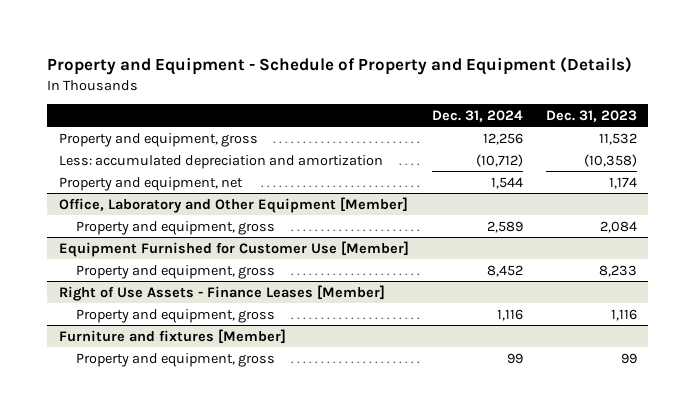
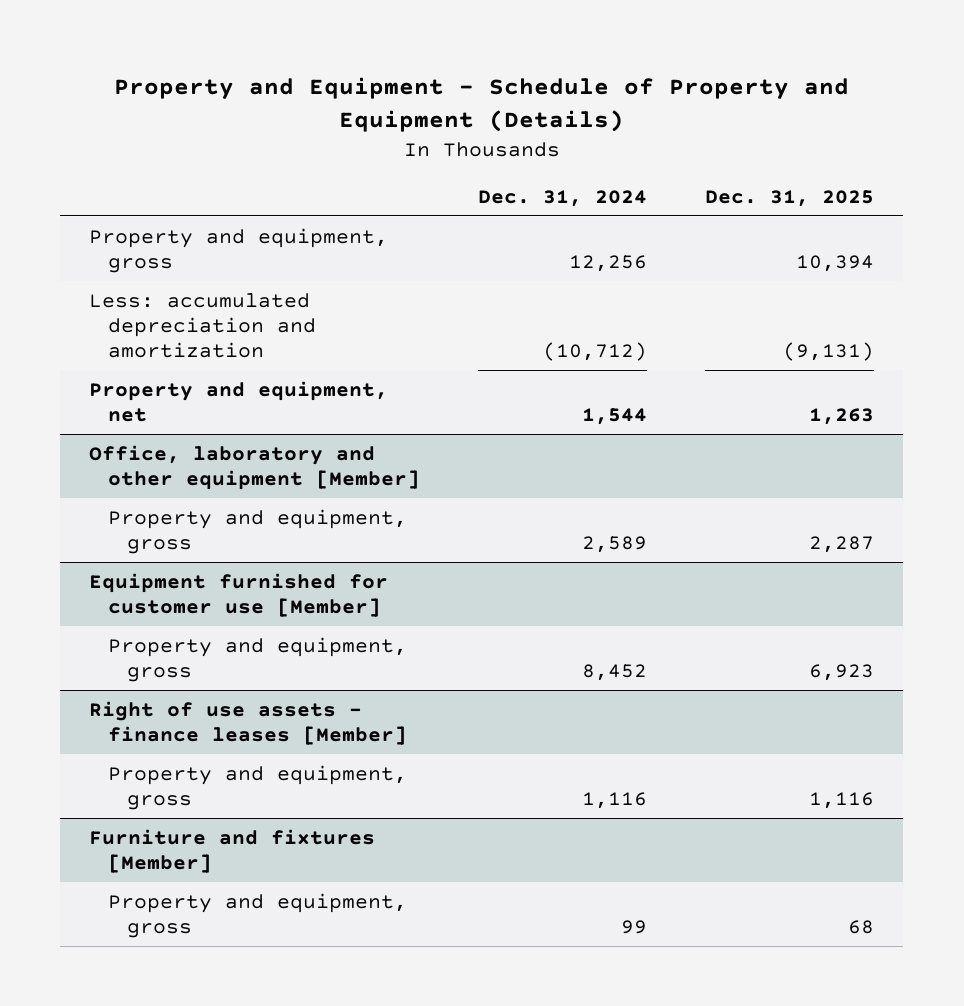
[545,109,637,122] Dec. 31, 2023 -> none
none -> [705,189,875,207] Dec. 31, 2025
[58,196,408,213] Office, Laboratory and Other Equipment [Member] -> [89,444,421,490] Office, laboratory and other equipment [Member]
[58,240,409,257] Equipment Furnished for Customer Use [Member] -> [89,572,389,617] Equipment furnished for customer use [Member]
[58,284,385,301] Right of Use Assets - Finance Leases [Member] -> [89,700,408,745] Right of use assets - finance leases [Member]

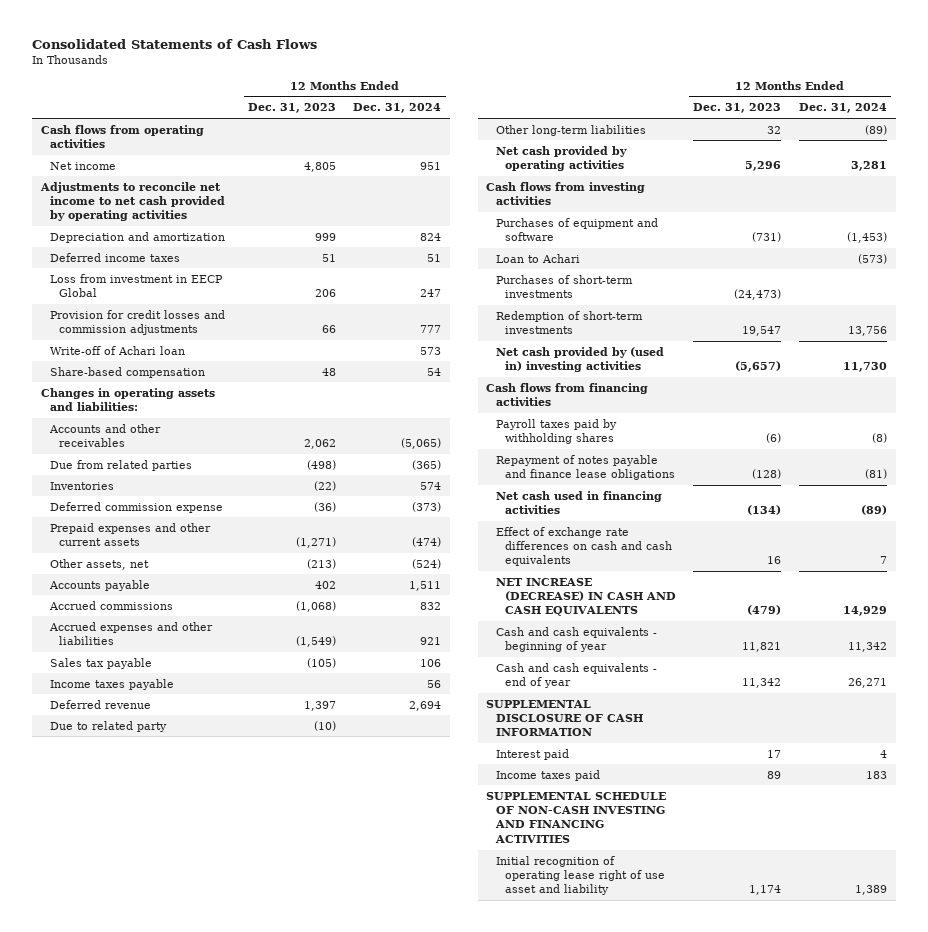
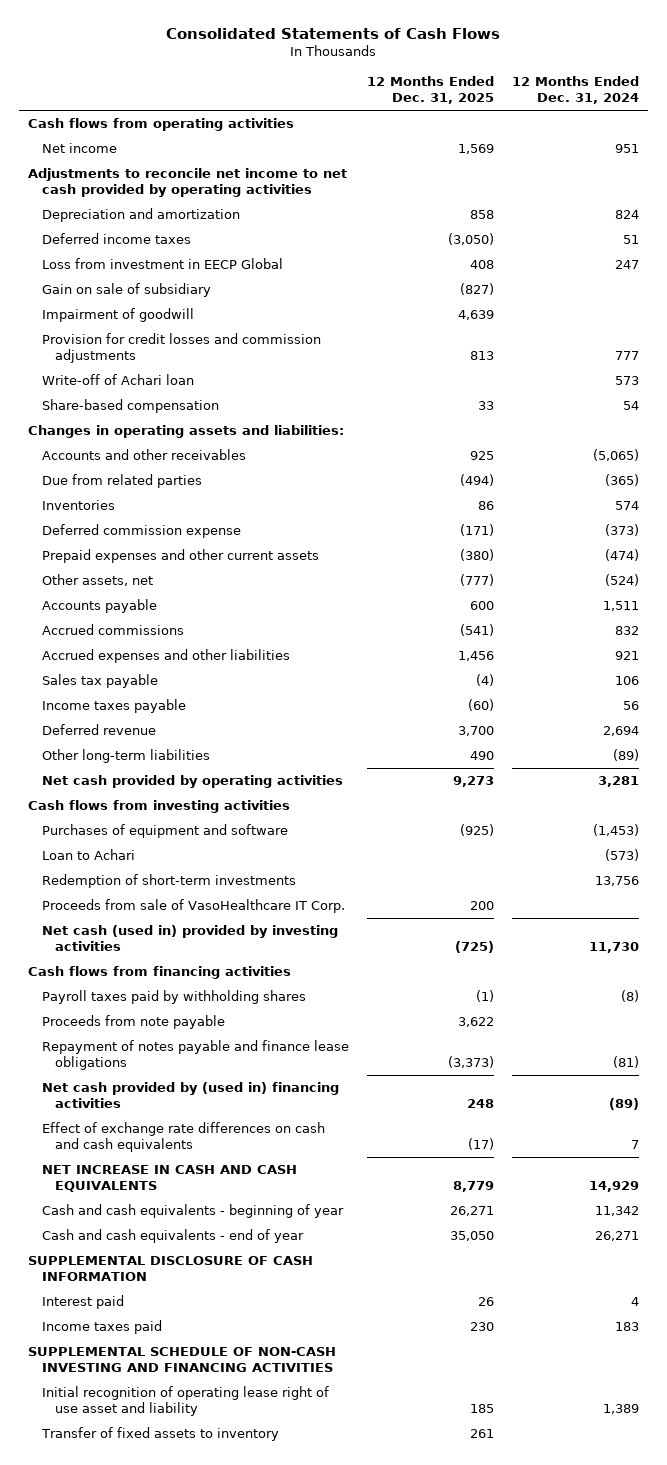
[247,103,336,114] Dec. 31, 2023 -> none
none -> [366,76,494,105] 12 Months Ended Dec. 31, 2025
none -> [41,283,211,298] Gain on sale of subsidiary
none -> [41,308,194,323] Impairment of goodwill
[50,720,168,732] Due to related party -> none
[495,274,633,299] Purchases of short-term investments -> none
none -> [41,899,345,914] Proceeds from sale of VasoHealthcare IT Corp.
[495,346,664,373] Net cash provided by (used in) investing activities -> [41,925,338,952] Net cash (used in) provided by investing activities
none -> [41,1015,225,1030] Proceeds from note payable
[495,490,662,515] Net cash used in financing activities -> [41,1082,339,1109] Net cash provided by (used in) financing activities
[495,577,677,617] NET INCREASE (DECREASE) IN CASH AND CASH EQUIVALENTS -> [41,1165,297,1193] NET INCREASE IN CASH AND CASH EQUIVALENTS
none -> [40,1427,279,1442] Transfer of fixed assets to inventory

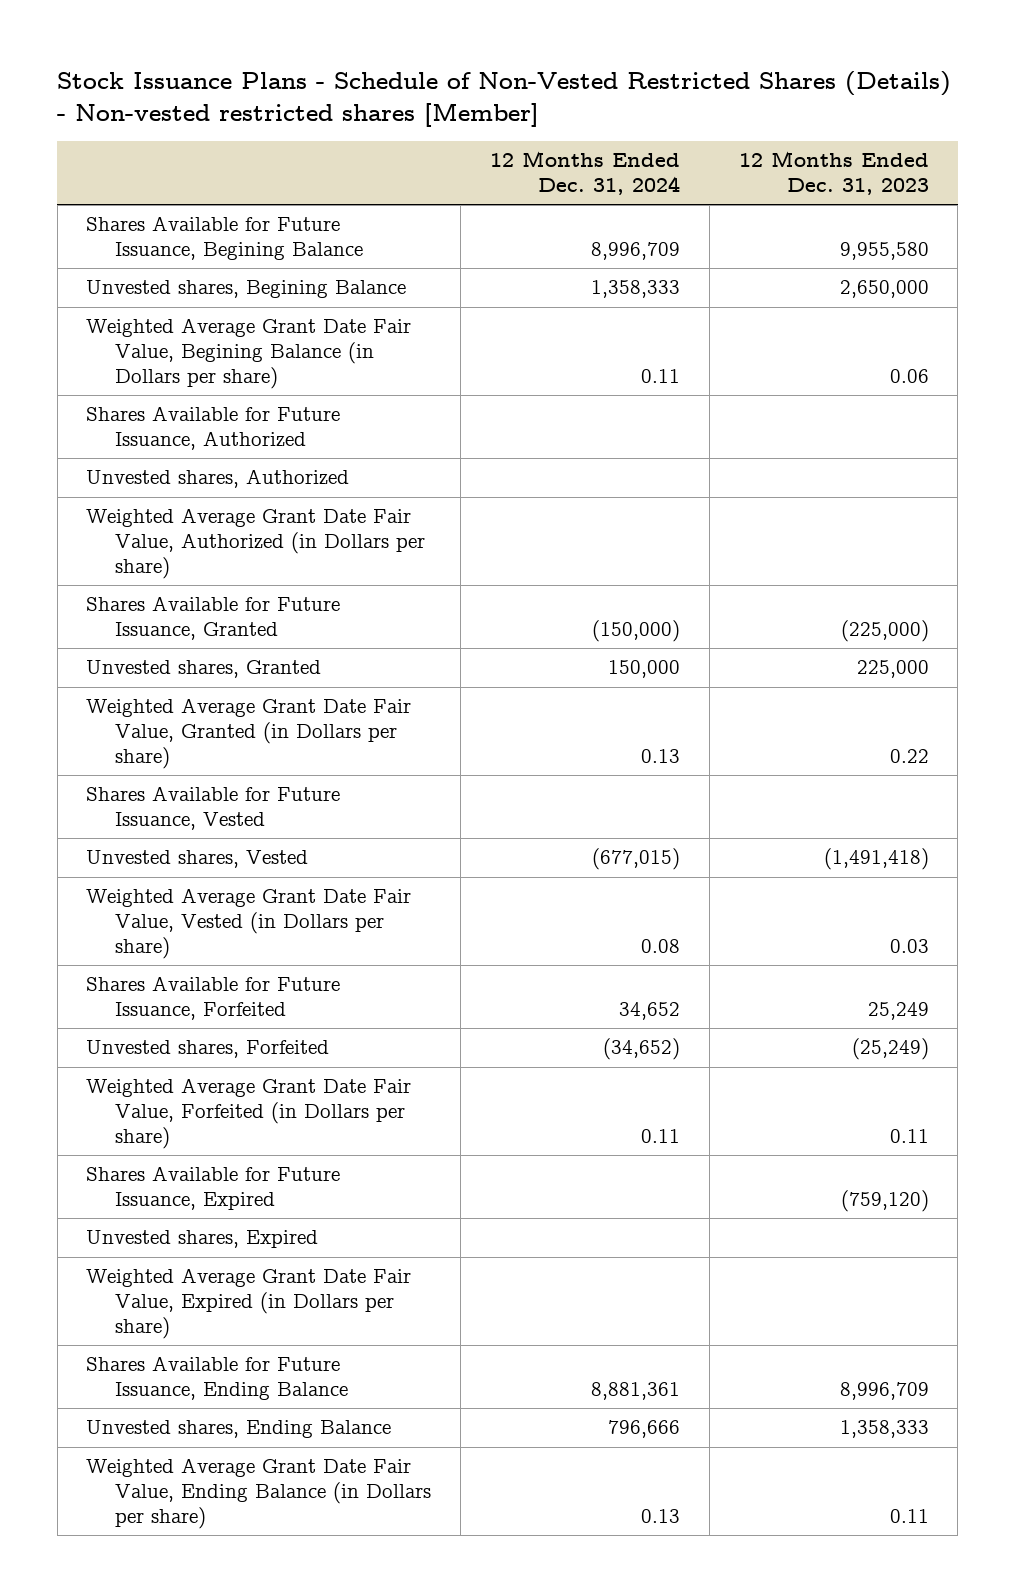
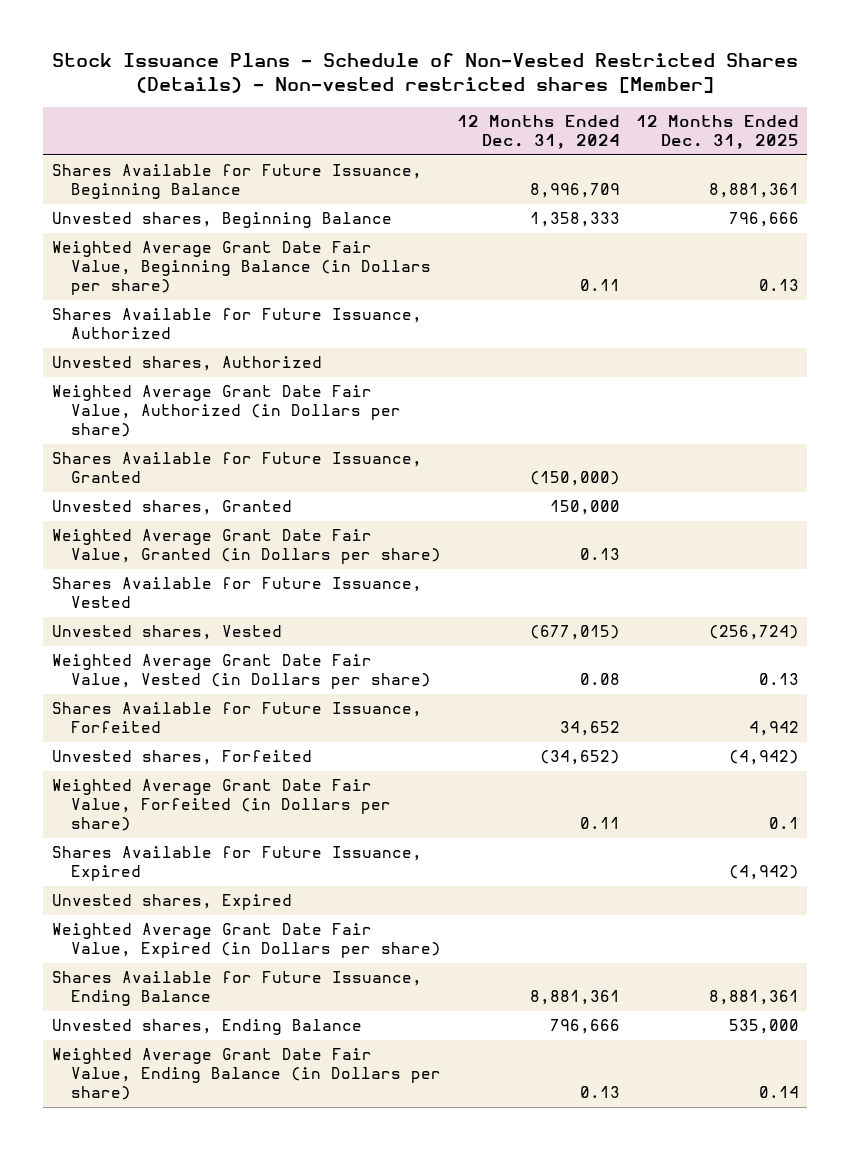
[738,151,929,196] 12 Months Ended Dec. 31, 2023 -> none
none -> [636,115,800,150] 12 Months Ended Dec. 31, 2025
[86,216,364,261] Shares Available for Future Issuance, Begining Balance -> [51,164,422,200] Shares Available for Future Issuance, Beginning Balance
[86,280,407,299] Unvested shares, Begining Balance -> [51,212,392,229] Unvested shares, Beginning Balance
[86,318,412,389] Weighted Average Grant Date Fair Value, Begining Balance (in Dollars per share) -> [51,241,431,296] Weighted Average Grant Date Fair Value, Beginning Balance (in Dollars per share)

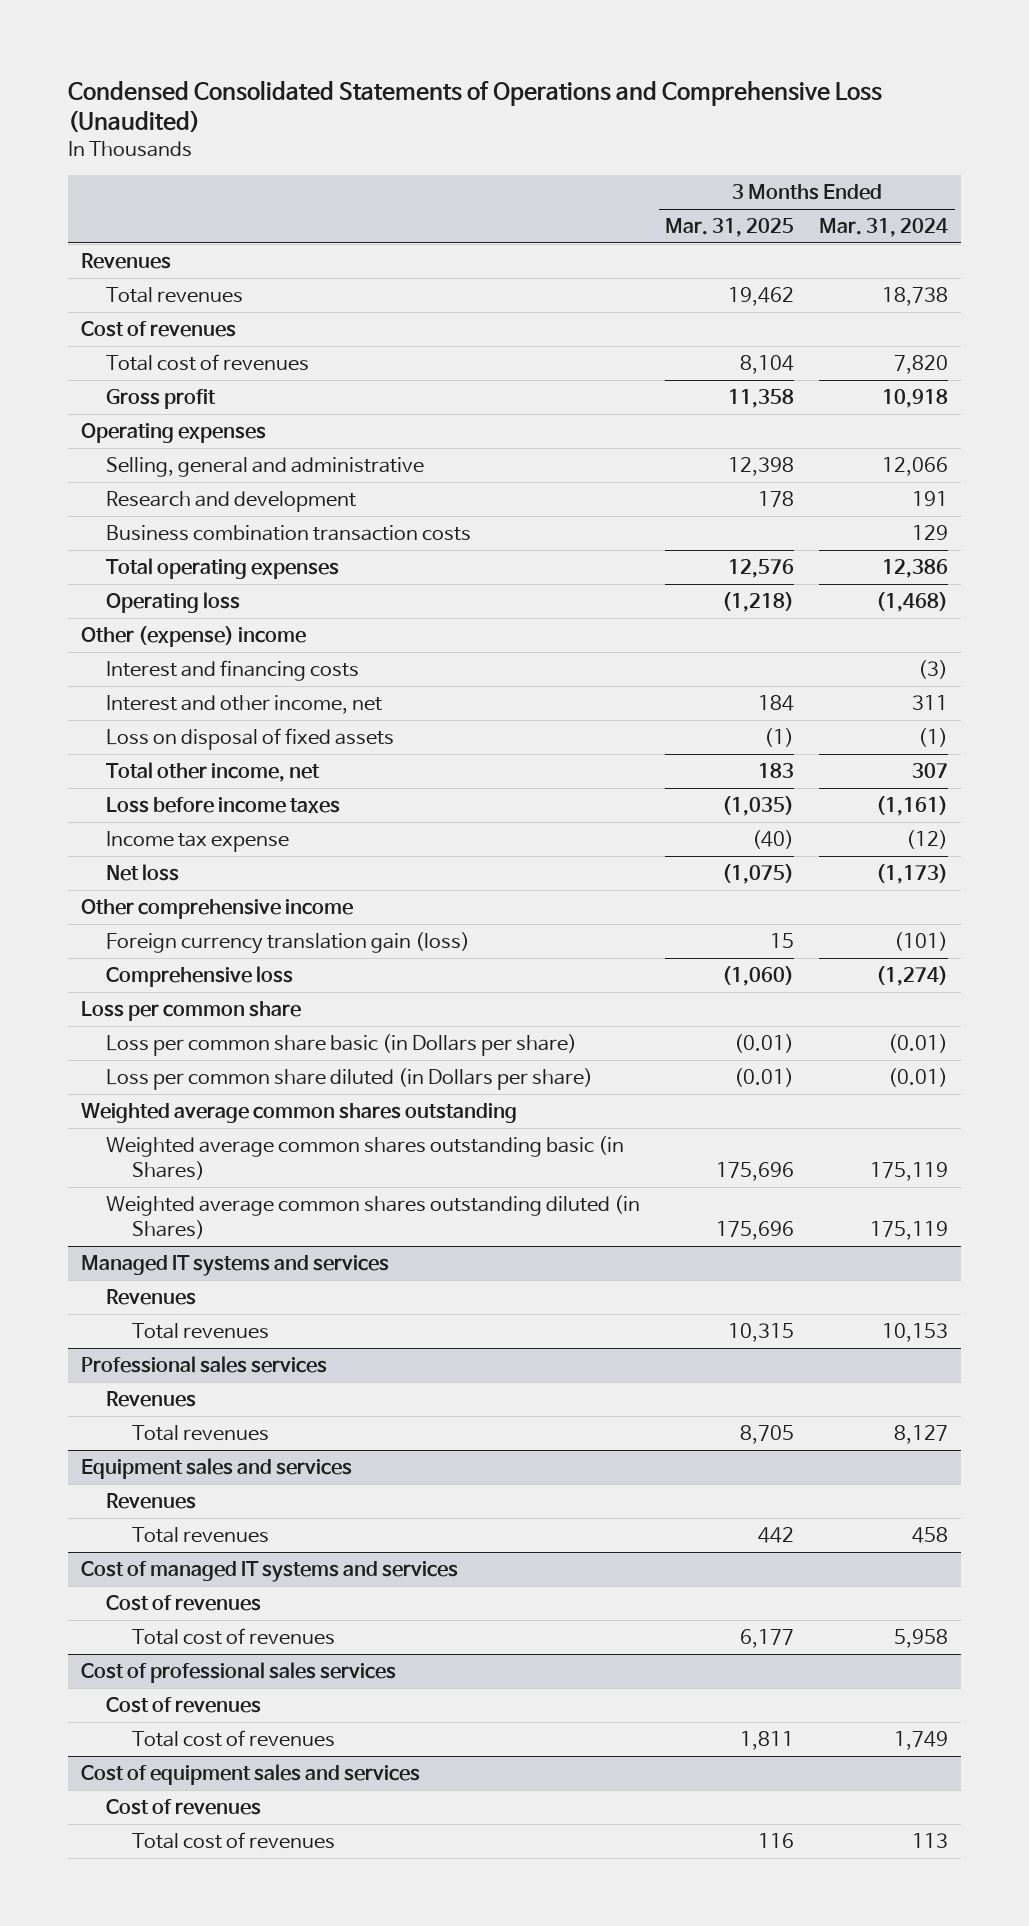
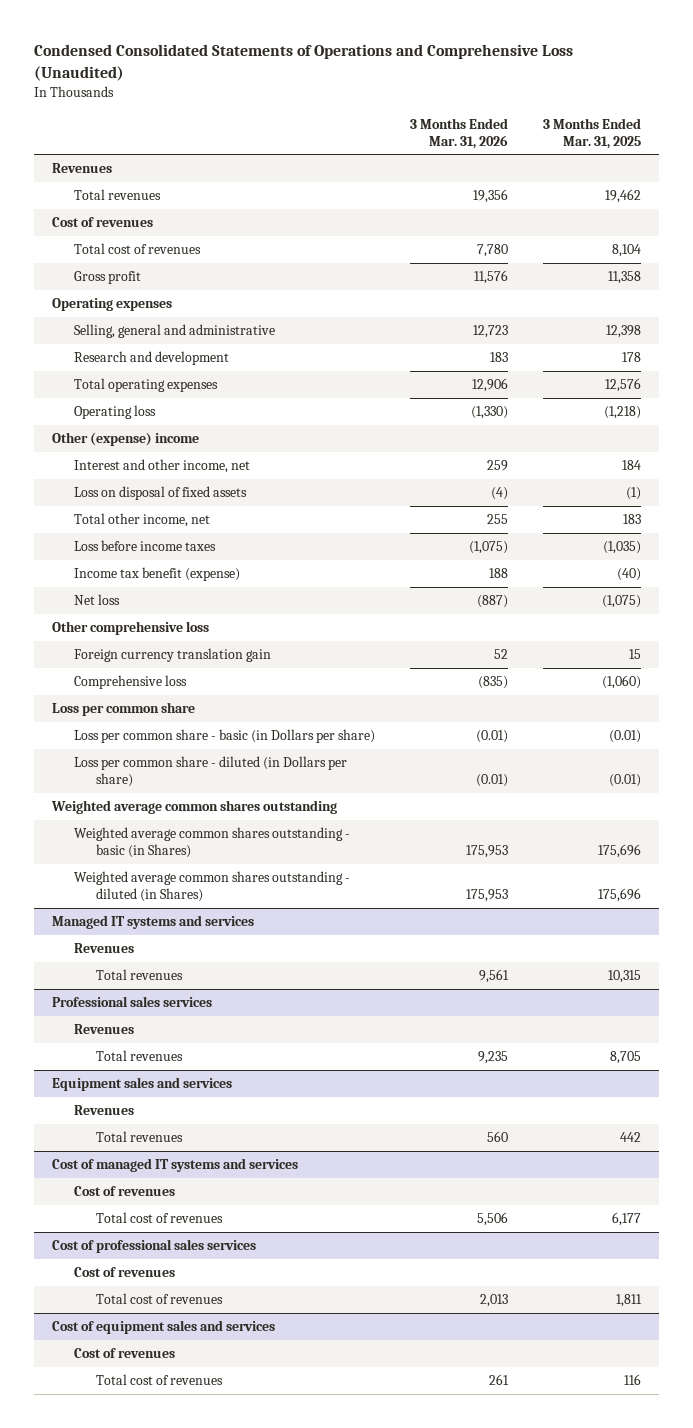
[819,218,949,238] Mar. 31, 2024 -> none
none -> [410,118,509,149] 3 Months Ended Mar. 31, 2026
[106,524,472,541] Business combination transaction costs -> none
[106,659,360,681] Interest and financing costs -> none
[106,830,290,852] Income tax expense -> [73,567,240,582] Income tax benefit (expense)
[80,898,353,919] Other comprehensive income -> [51,621,209,636] Other comprehensive loss
[106,931,471,954] Foreign currency translation gain (loss) -> [73,648,271,663] Foreign currency translation gain
[106,1033,578,1056] Loss per common share basic (in Dollars per share) -> [73,729,375,744] Loss per common share - basic (in Dollars per share)
[106,1067,594,1090] Loss per common share diluted (in Dollars per share) -> [73,756,347,787] Loss per common share - diluted (in Dollars per share)
[106,1135,625,1181] Weighted average common shares outstanding basic (in Shares) -> [73,827,350,858] Weighted average common shares outstanding - basic (in Shares)
[106,1194,641,1240] Weighted average common shares outstanding diluted (in Shares) -> [73,871,350,902] Weighted average common shares outstanding - diluted (in Shares)

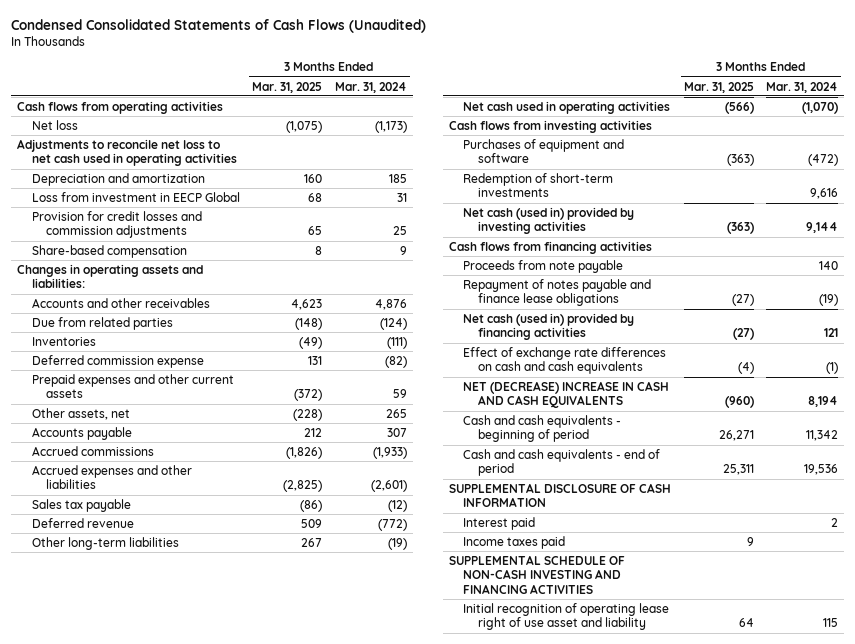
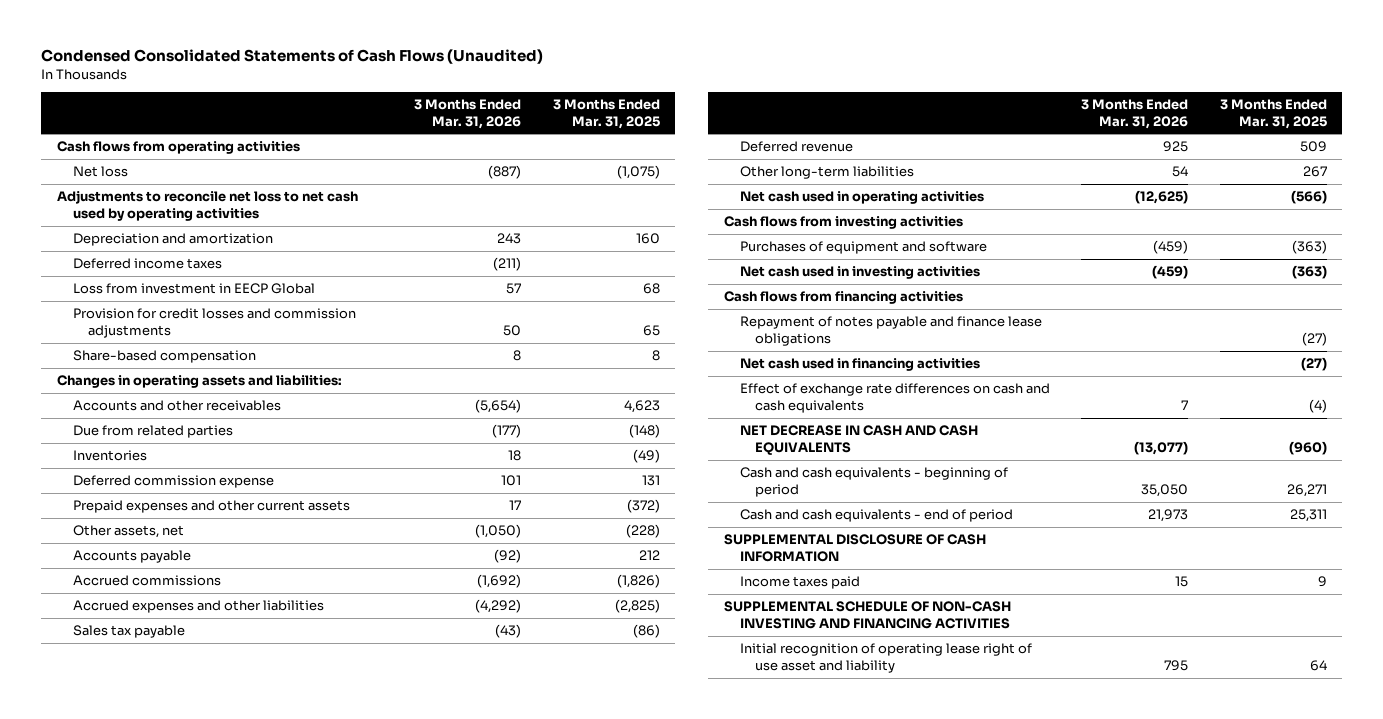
[334,81,407,93] Mar. 31, 2024 -> none
none -> [414,98,522,129] 3 Months Ended Mar. 31, 2026
[17,138,237,167] Adjustments to reconcile net loss to net cash used in operating activities -> [56,190,358,221] Adjustments to reconcile net loss to net cash used by operating activities
none -> [72,258,222,270] Deferred income taxes
[463,172,614,198] Redemption of short-term investments -> none
[463,206,635,235] Net cash (used in) provided by investing activities -> [739,266,980,280] Net cash used in investing activities
[463,259,624,273] Proceeds from note payable -> none
[463,312,635,341] Net cash (used in) provided by financing activities -> [739,358,980,372] Net cash used in financing activities
[463,380,670,409] NET (DECREASE) INCREASE IN CASH AND CASH EQUIVALENTS -> [739,425,978,455] NET DECREASE IN CASH AND CASH EQUIVALENTS
[463,516,536,530] Interest paid -> none

